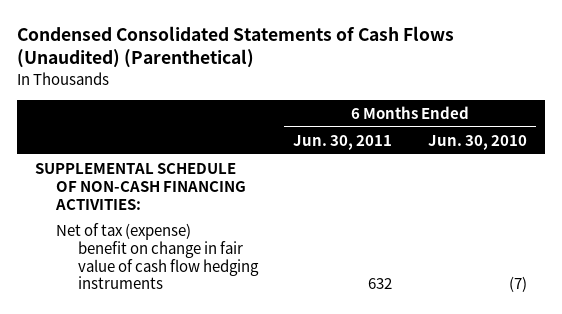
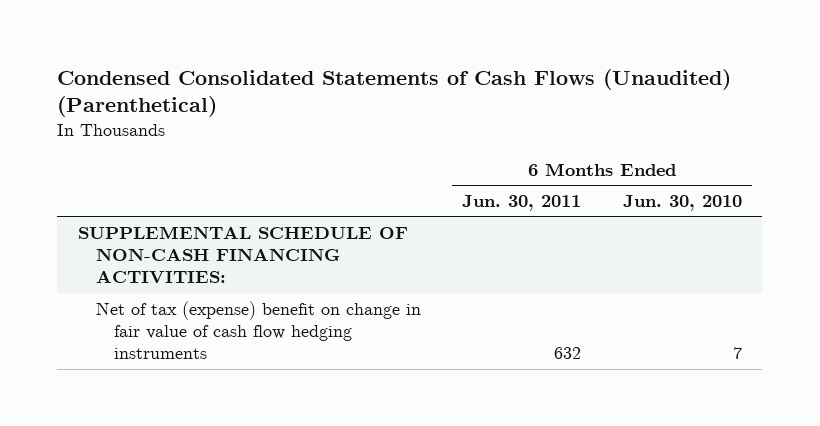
[508,276,527,293] (7) -> [732,347,742,360] 7

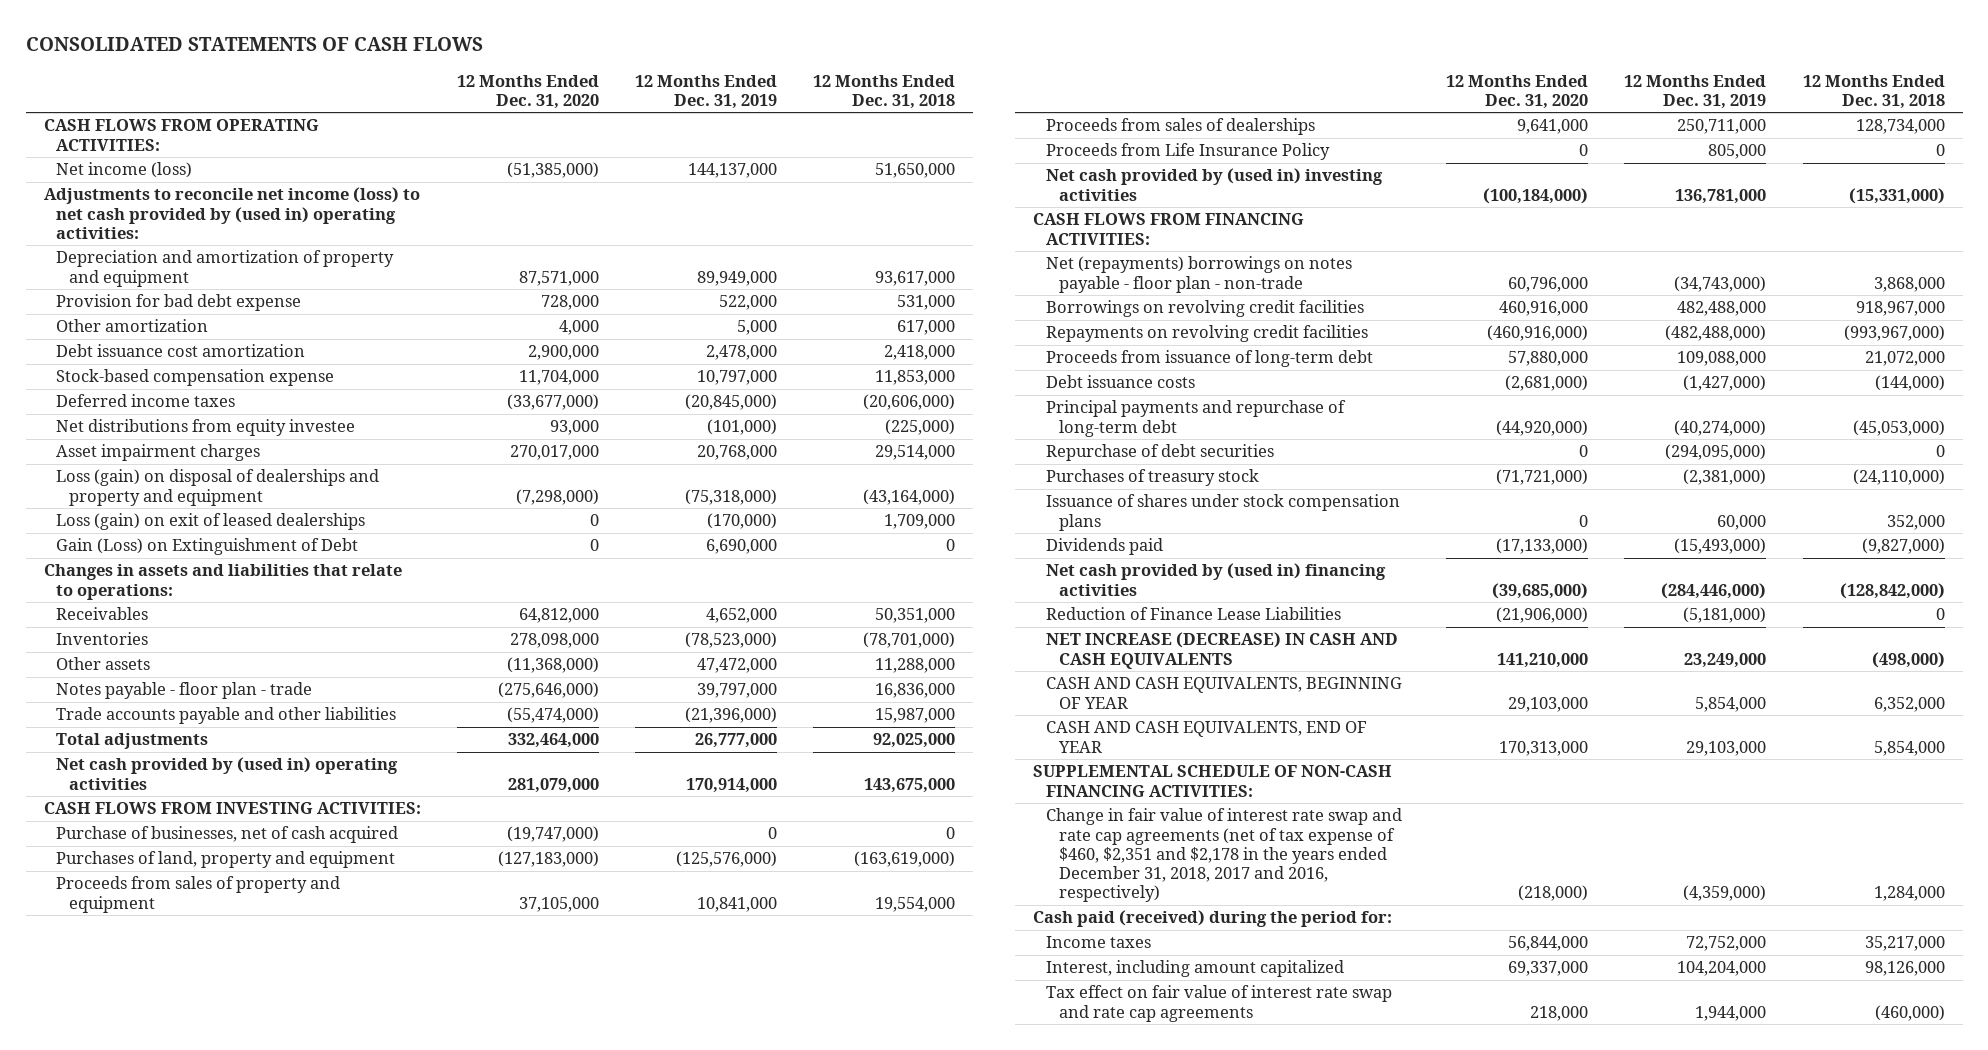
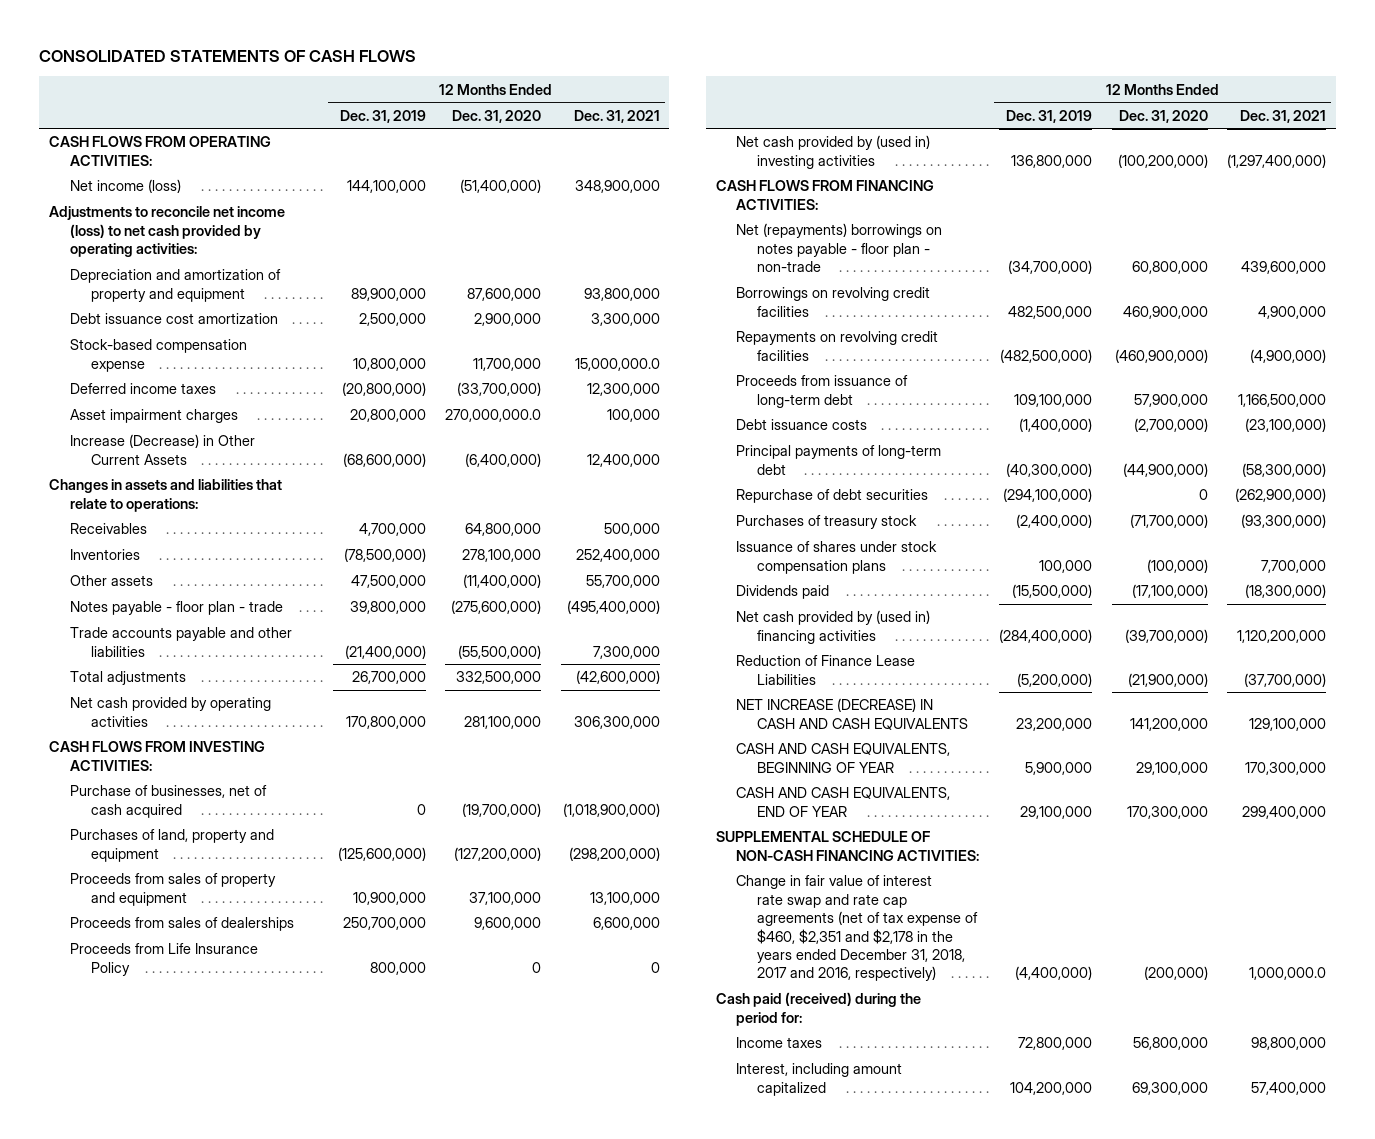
[813,74,956,109] 12 Months Ended Dec. 31, 2018 -> none
none -> [573,109,660,123] Dec. 31, 2021
[56,294,302,312] Provision for bad debt expense -> none
[56,319,209,333] Other amortization -> none
[56,419,356,437] Net distributions from equity investee -> none
[56,469,380,506] Loss (gain) on disposal of dealerships and property and equipment -> none
[56,513,366,531] Loss (gain) on exit of leased dealerships -> none
[56,538,359,556] Gain (Loss) on Extinguishment of Debt -> none
[506,162,599,179] (51,385,000) -> [460,179,542,194] (51,400,000)
[688,163,778,179] 144,137,000 -> [346,180,426,194] 144,100,000
[43,187,420,239] Adjustments to reconcile net income (loss) to net cash provided by (used in) operating activities: -> [49,206,286,258] Adjustments to reconcile net income (loss) to net cash provided by operating activities:
[518,270,599,286] 87,571,000 -> [467,287,542,301] 87,600,000
[697,270,778,286] 89,949,000 -> [350,287,426,301] 89,900,000
[706,345,778,361] 2,478,000 -> [358,313,426,327] 2,500,000
[518,370,599,386] 11,704,000 -> [473,357,542,371] 11,700,000
[697,370,778,386] 10,797,000 -> [352,357,426,371] 10,800,000
[506,394,599,411] (33,677,000) -> [457,382,542,397] (33,700,000)
[685,394,778,411] (20,845,000) -> [341,382,426,397] (20,800,000)
[509,445,599,461] 270,017,000 -> [445,409,542,423] 270,000,000.0
[697,445,778,461] 20,768,000 -> [349,409,426,423] 20,800,000
none -> [69,434,255,465] Increase (Decrease) in Other Current Assets
[518,608,599,624] 64,812,000 -> [465,523,542,537] 64,800,000
[706,608,778,624] 4,652,000 -> [358,523,426,537] 4,700,000
[509,633,599,649] 278,098,000 -> [462,549,542,563] 278,100,000
[685,632,778,649] (78,523,000) -> [343,548,426,563] (78,500,000)
[506,657,599,674] (11,368,000) -> [463,574,542,589] (11,400,000)
[697,658,778,674] 47,472,000 -> [350,575,426,589] 47,500,000
[497,682,599,699] (275,646,000) -> [451,600,542,615] (275,600,000)
[697,683,778,699] 39,797,000 -> [349,601,426,615] 39,800,000
[506,707,599,724] (55,474,000) -> [458,644,542,659] (55,500,000)
[685,707,778,724] (21,396,000) -> [344,644,426,659] (21,400,000)
[507,733,599,749] 332,464,000 -> [456,671,542,685] 332,500,000
[695,733,778,749] 26,777,000 -> [351,671,426,685] 26,700,000
[56,757,399,790] Net cash provided by (used in) operating activities -> [69,697,271,727] Net cash provided by operating activities
[507,777,599,793] 281,079,000 -> [464,715,542,729] 281,100,000
[686,777,778,793] 170,914,000 -> [345,715,426,729] 170,800,000
[506,826,599,843] (19,747,000) -> [462,802,542,817] (19,700,000)
[497,851,599,868] (127,183,000) -> [454,846,542,861] (127,200,000)
[676,851,778,868] (125,576,000) -> [337,846,426,861] (125,600,000)
[518,896,599,912] 37,105,000 -> [469,891,542,905] 37,100,000
[697,896,778,912] 10,841,000 -> [352,891,426,905] 10,900,000
[1517,119,1589,135] 9,641,000 -> [474,917,542,931] 9,600,000
[1677,119,1767,135] 250,711,000 -> [342,917,426,931] 250,700,000
[1708,144,1767,160] 805,000 -> [369,961,426,975] 800,000
[1483,187,1589,204] (100,184,000) -> [1117,153,1208,168] (100,200,000)
[1675,188,1767,204] 136,781,000 -> [1010,154,1092,168] 136,800,000
[1508,276,1589,292] 60,796,000 -> [1131,261,1208,275] 60,800,000
[1674,275,1767,292] (34,743,000) -> [1007,260,1092,275] (34,700,000)
[1499,301,1589,317] 460,916,000 -> [1122,305,1208,319] 460,900,000
[1677,301,1767,317] 482,488,000 -> [1007,305,1092,319] 482,500,000
[1487,325,1589,342] (460,916,000) -> [1114,348,1208,363] (460,900,000)
[1665,325,1767,342] (482,488,000) -> [999,348,1092,363] (482,500,000)
[1508,351,1589,367] 57,880,000 -> [1133,393,1208,407] 57,900,000
[1677,351,1767,367] 109,088,000 -> [1013,393,1092,407] 109,100,000
[1505,375,1589,392] (2,681,000) -> [1133,418,1208,433] (2,700,000)
[1683,375,1767,392] (1,427,000) -> [1018,418,1092,433] (1,400,000)
[1045,400,1346,437] Principal payments and repurchase of long-term debt -> [736,445,942,475] Principal payments of long-term debt
[1496,419,1589,436] (44,920,000) -> [1122,462,1208,477] (44,900,000)
[1674,419,1767,436] (40,274,000) -> [1005,462,1092,477] (40,300,000)
[1665,444,1767,461] (294,095,000) -> [1002,488,1092,503] (294,100,000)
[1496,469,1589,486] (71,721,000) -> [1129,514,1208,529] (71,700,000)
[1683,469,1767,486] (2,381,000) -> [1015,514,1092,529] (2,400,000)
[1579,514,1589,527] 0 -> [1146,558,1208,573] (100,000)
[1717,514,1767,530] 60,000 -> [1038,559,1092,573] 100,000
[1496,538,1589,555] (17,133,000) -> [1131,584,1208,599] (17,100,000)
[1674,538,1767,555] (15,493,000) -> [1011,584,1092,599] (15,500,000)
[1492,582,1589,599] (39,685,000) -> [1124,628,1208,643] (39,700,000)
[1661,582,1767,599] (284,446,000) -> [998,628,1092,643] (284,400,000)
[1496,607,1589,624] (21,906,000) -> [1127,672,1208,687] (21,900,000)
[1683,607,1767,624] (5,181,000) -> [1016,672,1092,687] (5,200,000)
[1497,652,1589,668] 141,210,000 -> [1129,717,1208,731] 141,200,000
[1684,652,1767,668] 23,249,000 -> [1015,717,1092,731] 23,200,000
[1508,696,1589,712] 29,103,000 -> [1135,761,1208,775] 29,100,000
[1695,696,1767,712] 5,854,000 -> [1024,761,1092,775] 5,900,000
[1499,740,1589,756] 170,313,000 -> [1126,805,1208,819] 170,300,000
[1686,740,1767,756] 29,103,000 -> [1019,805,1092,819] 29,100,000
[1518,885,1589,902] (218,000) -> [1143,966,1208,981] (200,000)
[1683,885,1767,902] (4,359,000) -> [1014,966,1092,981] (4,400,000)
[1045,985,1392,1022] Tax effect on fair value of interest rate swap and rate cap agreements -> none
[1508,936,1589,952] 56,844,000 -> [1132,1037,1208,1051] 56,800,000
[1686,936,1767,952] 72,752,000 -> [1017,1037,1092,1051] 72,800,000
[1508,961,1589,977] 69,337,000 -> [1131,1081,1208,1095] 69,300,000
[1677,961,1767,977] 104,204,000 -> [1009,1081,1092,1095] 104,200,000

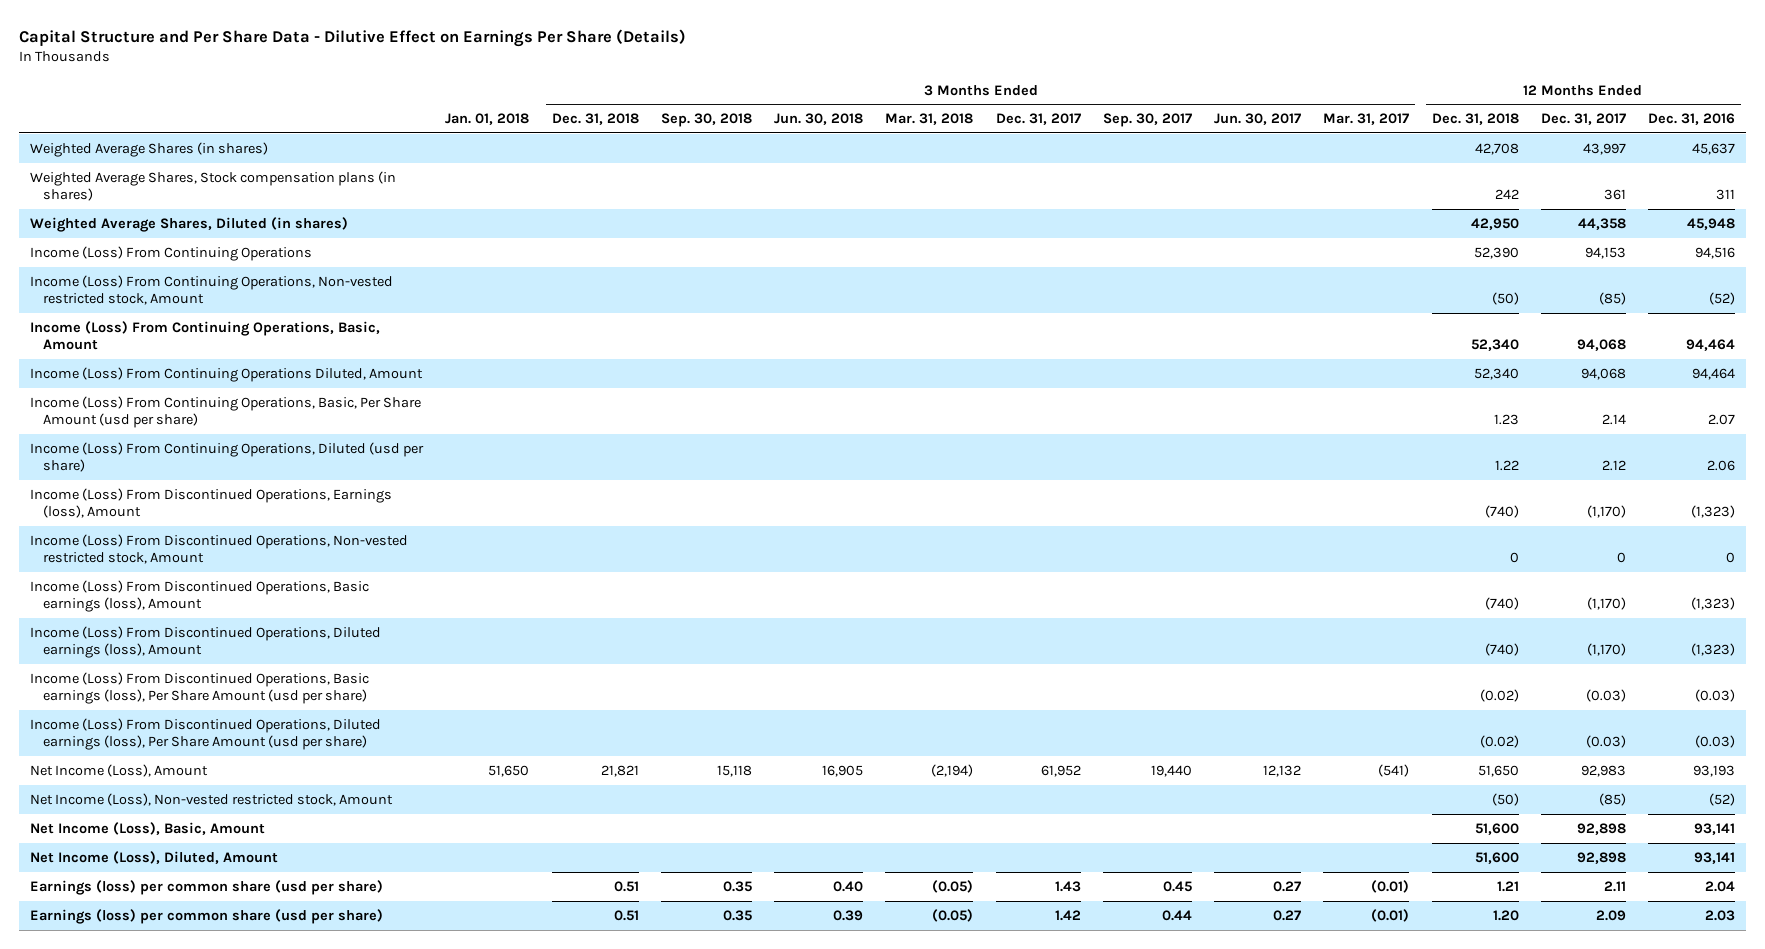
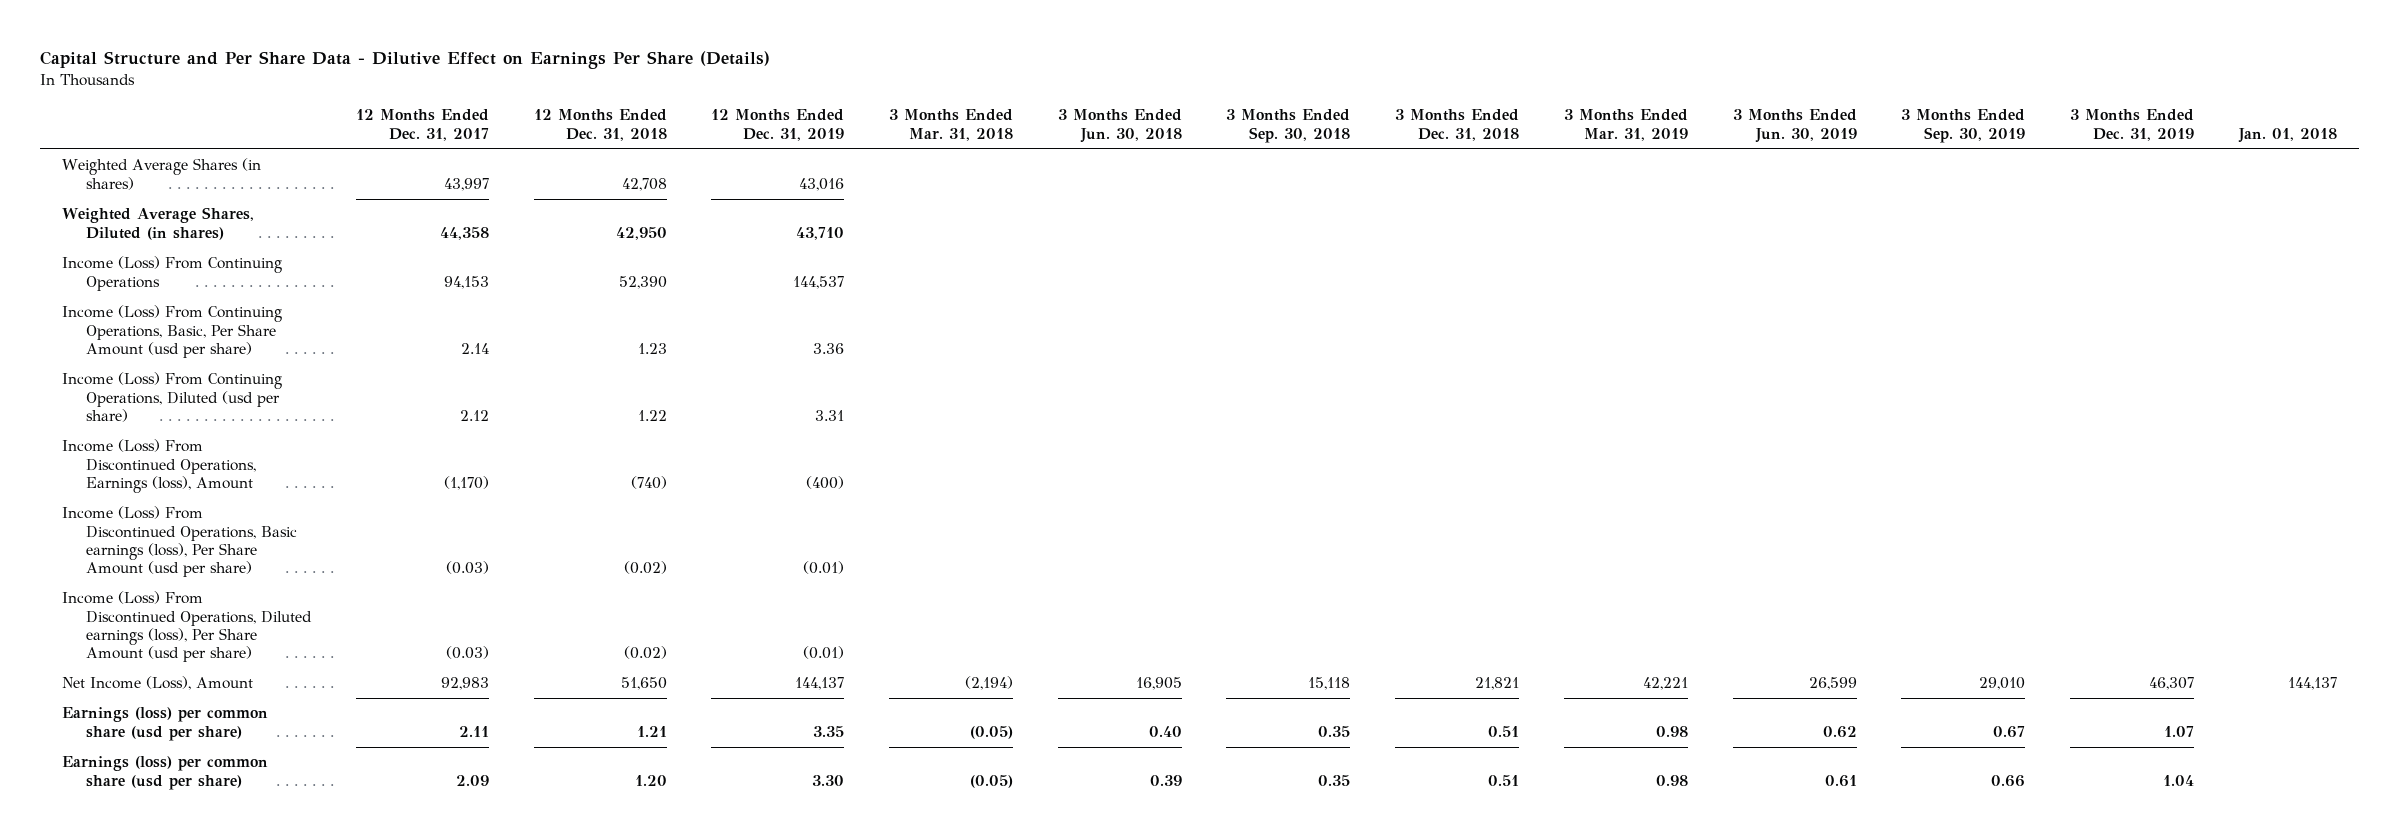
[995,113,1081,126] Dec. 31, 2017 -> none
[1102,113,1192,128] Sep. 30, 2017 -> none
[1214,113,1302,126] Jun. 30, 2017 -> none
[1323,113,1410,126] Mar. 31, 2017 -> none
[1648,113,1736,126] Dec. 31, 2016 -> none
none -> [711,109,845,141] 12 Months Ended Dec. 31, 2019
none -> [1563,109,1688,141] 3 Months Ended Mar. 31, 2019
none -> [1732,109,1857,143] 3 Months Ended Jun. 30, 2019
none -> [1901,109,2026,143] 3 Months Ended Sep. 30, 2019
none -> [2069,109,2194,141] 3 Months Ended Dec. 31, 2019
[30,170,397,202] Weighted Average Shares, Stock compensation plans (in shares) -> none
[30,274,394,306] Income (Loss) From Continuing Operations, Non-vested restricted stock, Amount -> none
[30,320,381,351] Income (Loss) From Continuing Operations, Basic, Amount -> none
[30,366,424,382] Income (Loss) From Continuing Operations Diluted, Amount -> none
[30,533,409,565] Income (Loss) From Discontinued Operations, Non-vested restricted stock, Amount -> none
[30,579,370,613] Income (Loss) From Discontinued Operations, Basic earnings (loss), Amount -> none
[30,625,382,659] Income (Loss) From Discontinued Operations, Diluted earnings (loss), Amount -> none
[30,792,394,806] Net Income (Loss), Non-vested restricted stock, Amount -> none
[30,821,266,835] Net Income (Loss), Basic, Amount -> none
[30,850,279,864] Net Income (Loss), Diluted, Amount -> none
[488,764,530,777] 51,650 -> [2287,677,2337,691] 144,137

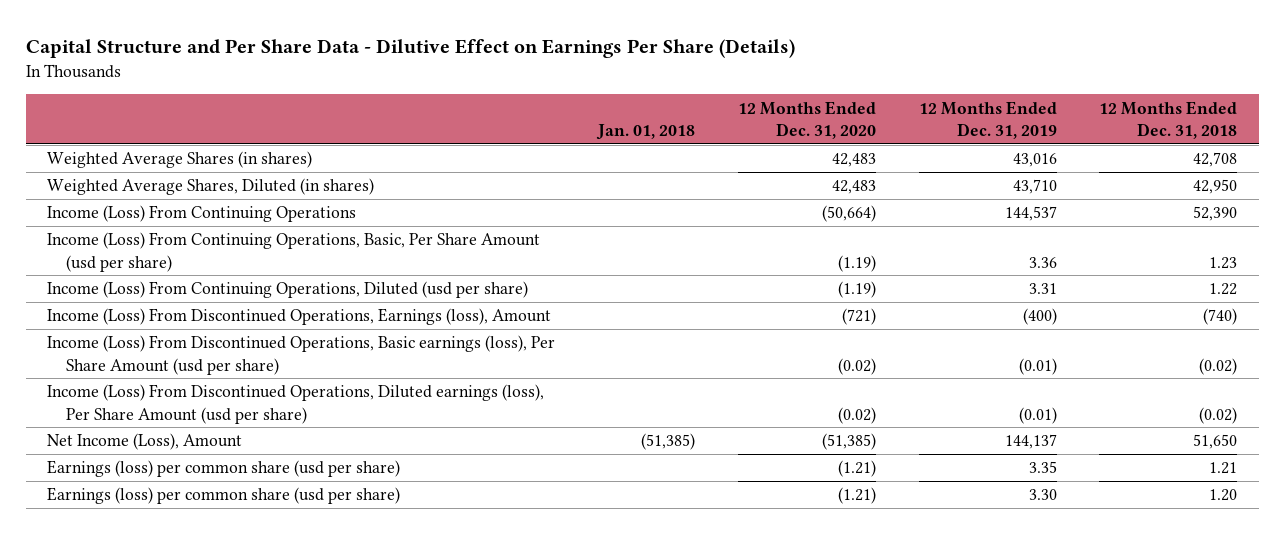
[356,109,490,141] 12 Months Ended Dec. 31, 2017 -> none
[889,109,1014,141] 3 Months Ended Mar. 31, 2018 -> none
[1057,109,1182,143] 3 Months Ended Jun. 30, 2018 -> none
[1226,109,1351,143] 3 Months Ended Sep. 30, 2018 -> none
[1395,109,1520,141] 3 Months Ended Dec. 31, 2018 -> none
[1563,109,1688,141] 3 Months Ended Mar. 31, 2019 -> none
[1732,109,1857,143] 3 Months Ended Jun. 30, 2019 -> none
[1901,109,2026,143] 3 Months Ended Sep. 30, 2019 -> none
[2069,109,2194,141] 3 Months Ended Dec. 31, 2019 -> none
none -> [737,100,876,140] 12 Months Ended Dec. 31, 2020
[2287,677,2337,691] 144,137 -> [641,433,696,451] (51,385)

